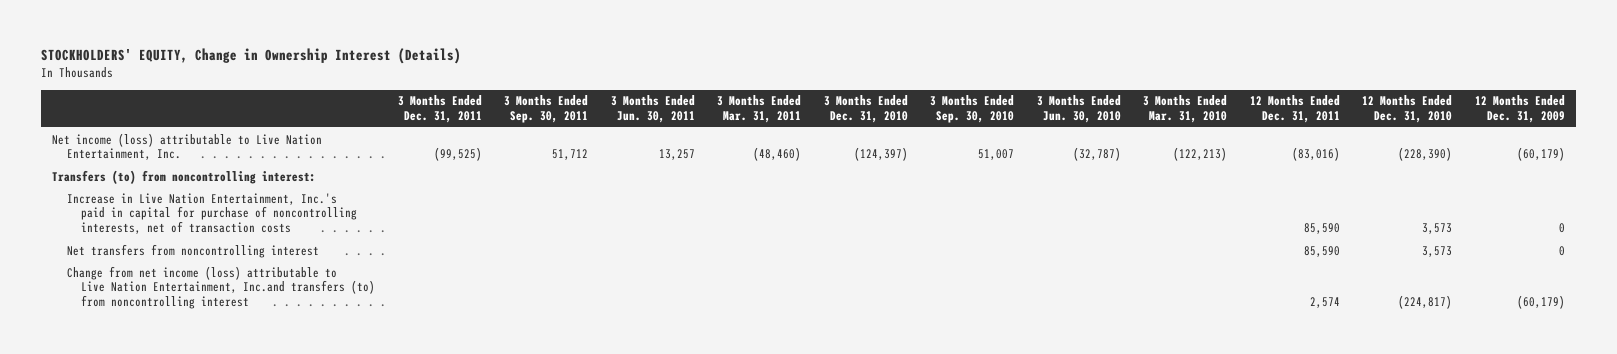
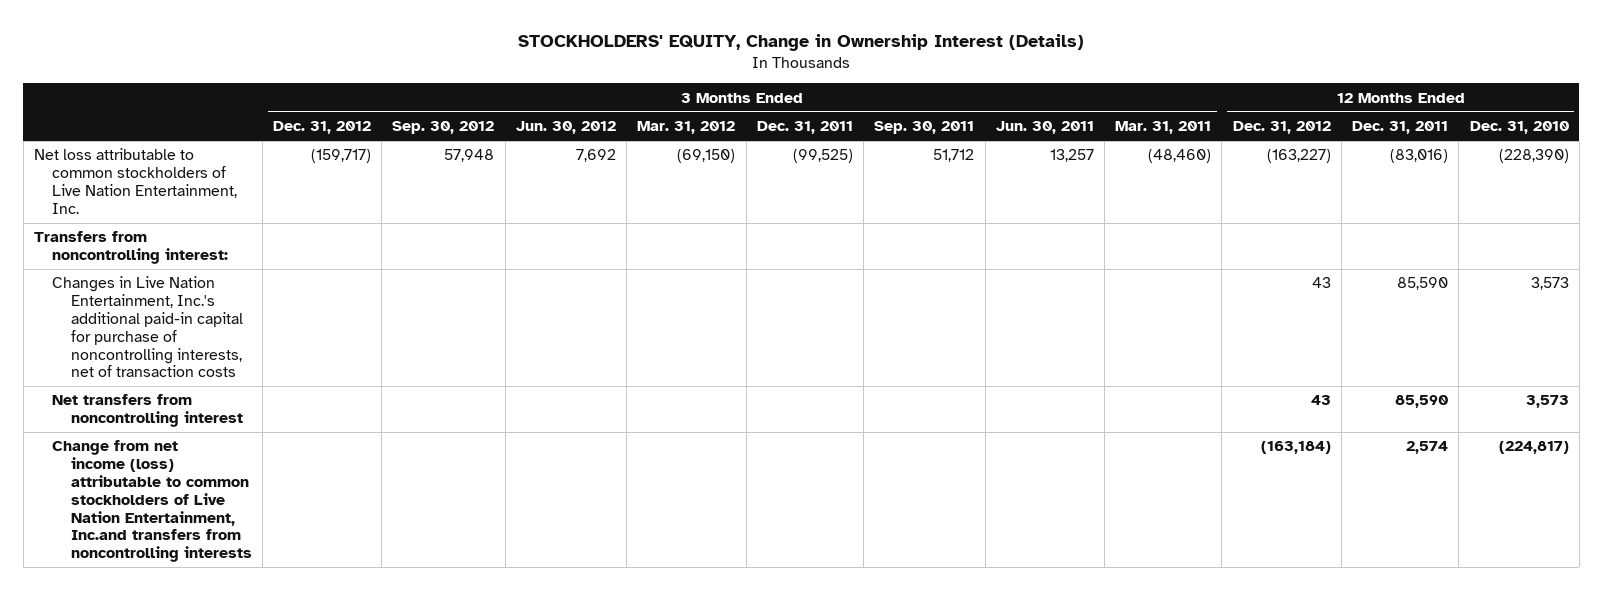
[823,95,908,123] 3 Months Ended Dec. 31, 2010 -> none
[930,95,1015,123] 3 Months Ended Sep. 30, 2010 -> none
[1036,95,1121,123] 3 Months Ended Jun. 30, 2010 -> none
[1143,95,1228,123] 3 Months Ended Mar. 31, 2010 -> none
[1474,95,1565,123] 12 Months Ended Dec. 31, 2009 -> none
none -> [272,121,371,135] Dec. 31, 2012
none -> [392,121,495,135] Sep. 30, 2012
none -> [515,121,616,135] Jun. 30, 2012
none -> [637,121,736,135] Mar. 31, 2012
none -> [1232,121,1331,135] Dec. 31, 2012
[52,132,323,161] Net income (loss) attributable to Live Nation Entertainment, Inc. -> [33,148,238,214] Net loss attributable to common stockholders of Live Nation Entertainment, Inc.
[52,169,317,184] Transfers (to) from noncontrolling interest: -> [33,231,229,265] Transfers from noncontrolling interest:
[66,192,358,235] Increase in Live Nation Entertainment, Inc.'s paid in capital for purchase of noncontrolling interests, net of transaction costs -> [52,276,243,378] Changes in Live Nation Entertainment, Inc.'s additional paid-in capital for purchase of noncontrolling interests, net of transaction costs
[66,265,376,310] Change from net income (loss) attributable to Live Nation Entertainment, Inc.and transfers (to) from noncontrolling interest -> [52,440,252,563] Change from net income (loss) attributable to common stockholders of Live Nation Entertainment, Inc.and transfers from noncontrolling interests

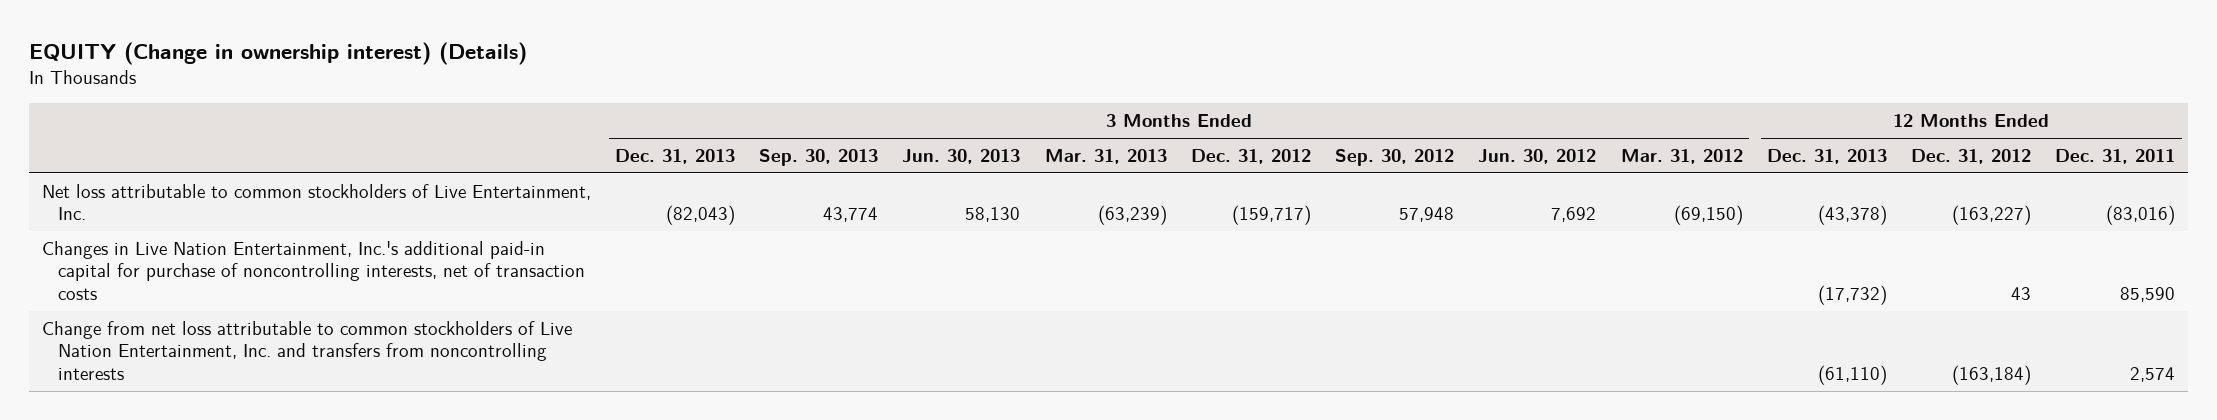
[518,34,1085,52] STOCKHOLDERS' EQUITY, Change in Ownership Interest (Details) -> [29,41,528,65] EQUITY (Change in ownership interest) (Details)
[756,121,853,135] Dec. 31, 2011 -> none
[874,121,975,135] Sep. 30, 2011 -> none
[995,121,1094,135] Jun. 30, 2011 -> none
[1115,121,1212,135] Mar. 31, 2011 -> none
[1469,121,1569,135] Dec. 31, 2010 -> none
none -> [614,149,735,165] Dec. 31, 2013
none -> [759,149,879,167] Sep. 30, 2013
none -> [902,149,1021,165] Jun. 30, 2013
none -> [1044,149,1167,165] Mar. 31, 2013
none -> [1766,149,1887,165] Dec. 31, 2013
[33,231,229,265] Transfers from noncontrolling interest: -> none
[33,148,238,214] Net loss attributable to common stockholders of Live Nation Entertainment, Inc. -> [41,184,591,221] Net loss attributable to common stockholders of Live Entertainment, Inc.
[52,394,243,428] Net transfers from noncontrolling interest -> none
[52,440,252,563] Change from net income (loss) attributable to common stockholders of Live Nation Entertainment, Inc.and transfers from noncontrolling interests -> [41,321,572,380] Change from net loss attributable to common stockholders of Live Nation Entertainment, Inc. and transfers from noncontrolling interests

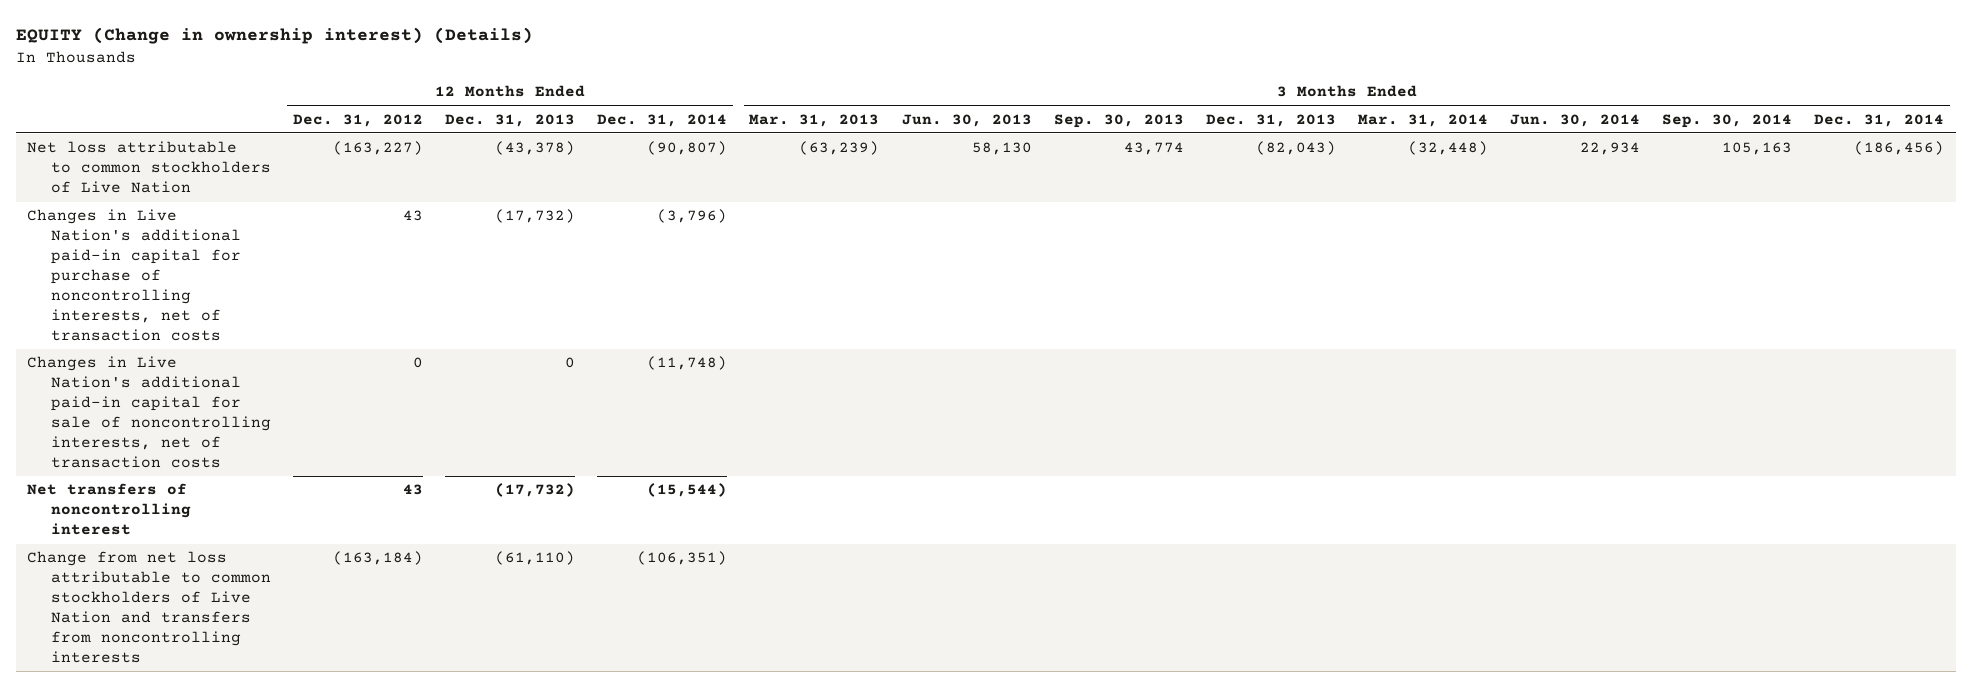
[1190,149,1311,165] Dec. 31, 2012 -> none
[1335,149,1455,167] Sep. 30, 2012 -> none
[1478,149,1597,165] Jun. 30, 2012 -> none
[1620,149,1743,165] Mar. 31, 2012 -> none
[2055,149,2176,165] Dec. 31, 2011 -> none
none -> [597,113,728,127] Dec. 31, 2014
none -> [1358,113,1489,127] Mar. 31, 2014
none -> [1510,113,1641,127] Jun. 30, 2014
none -> [1662,113,1793,128] Sep. 30, 2014
none -> [1814,113,1945,127] Dec. 31, 2014
[41,184,591,221] Net loss attributable to common stockholders of Live Entertainment, Inc. -> [27,141,271,194] Net loss attributable to common stockholders of Live Nation
[41,241,586,300] Changes in Live Nation Entertainment, Inc.'s additional paid-in capital for purchase of noncontrolling interests, net of transaction costs -> [27,209,241,342] Changes in Live Nation's additional paid-in capital for purchase of noncontrolling interests, net of transaction costs
none -> [27,356,271,469] Changes in Live Nation's additional paid-in capital for sale of noncontrolling interests, net of transaction costs
none -> [27,483,191,536] Net transfers of noncontrolling interest
[41,321,572,380] Change from net loss attributable to common stockholders of Live Nation Entertainment, Inc. and transfers from noncontrolling interests -> [27,551,271,664] Change from net loss attributable to common stockholders of Live Nation and transfers from noncontrolling interests

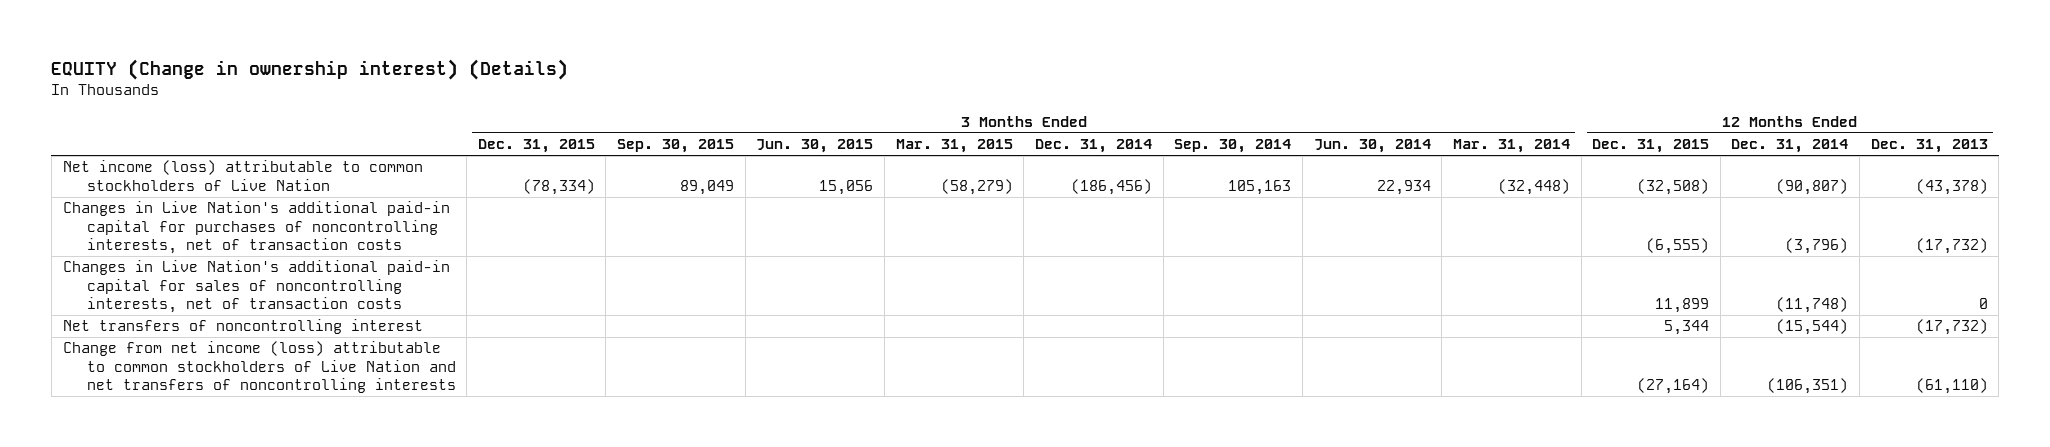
[292,113,423,127] Dec. 31, 2012 -> none
[749,113,880,127] Mar. 31, 2013 -> none
[901,113,1032,127] Jun. 30, 2013 -> none
[1053,113,1184,128] Sep. 30, 2013 -> none
[1205,113,1336,127] Dec. 31, 2013 -> none
none -> [477,139,595,154] Dec. 31, 2015
none -> [617,139,735,154] Sep. 30, 2015
none -> [756,139,874,154] Jun. 30, 2015
none -> [895,139,1013,154] Mar. 31, 2015
none -> [1592,139,1710,154] Dec. 31, 2015
[27,141,271,194] Net loss attributable to common stockholders of Live Nation -> [62,160,423,191] Net income (loss) attributable to common stockholders of Live Nation
[27,209,241,342] Changes in Live Nation's additional paid-in capital for purchase of noncontrolling interests, net of transaction costs -> [62,201,450,254] Changes in Live Nation's additional paid-in capital for purchases of noncontrolling interests, net of transaction costs
[27,356,271,469] Changes in Live Nation's additional paid-in capital for sale of noncontrolling interests, net of transaction costs -> [62,260,450,313] Changes in Live Nation's additional paid-in capital for sales of noncontrolling interests, net of transaction costs
[27,551,271,664] Change from net loss attributable to common stockholders of Live Nation and transfers from noncontrolling interests -> [62,341,456,393] Change from net income (loss) attributable to common stockholders of Live Nation and net transfers of noncontrolling interests

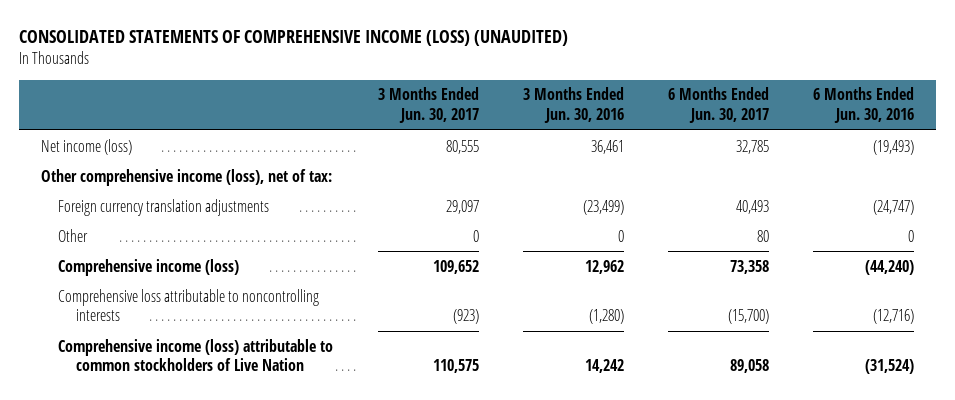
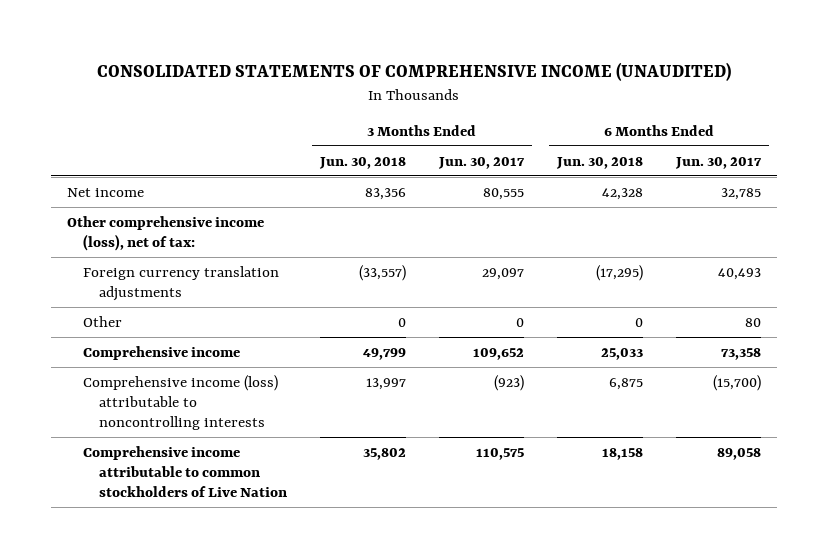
[19,30,569,47] CONSOLIDATED STATEMENTS OF COMPREHENSIVE INCOME (LOSS) (UNAUDITED) -> [96,61,731,81] CONSOLIDATED STATEMENTS OF COMPREHENSIVE INCOME (UNAUDITED)
[522,87,624,123] 3 Months Ended Jun. 30, 2016 -> none
[812,87,914,123] 6 Months Ended Jun. 30, 2016 -> none
none -> [319,156,407,169] Jun. 30, 2018
none -> [555,156,643,169] Jun. 30, 2018
[41,138,133,155] Net income (loss) -> [67,187,145,197] Net income
[58,258,240,276] Comprehensive income (loss) -> [83,345,241,360] Comprehensive income
[58,288,320,322] Comprehensive loss attributable to noncontrolling interests -> [83,374,279,431] Comprehensive income (loss) attributable to noncontrolling interests
[58,338,334,372] Comprehensive income (loss) attributable to common stockholders of Live Nation -> [83,445,288,498] Comprehensive income attributable to common stockholders of Live Nation

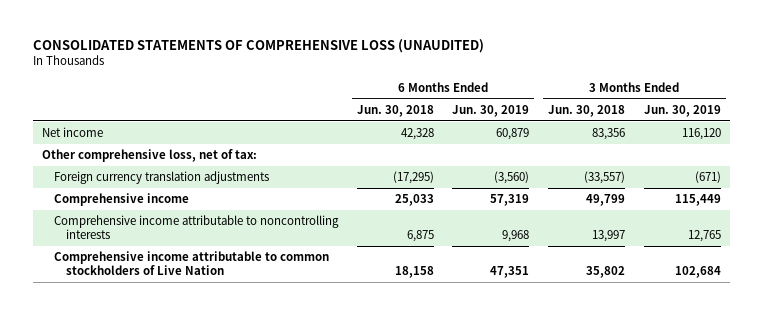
[96,61,731,81] CONSOLIDATED STATEMENTS OF COMPREHENSIVE INCOME (UNAUDITED) -> [32,39,484,54] CONSOLIDATED STATEMENTS OF COMPREHENSIVE LOSS (UNAUDITED)
[437,156,525,169] Jun. 30, 2017 -> none
[674,156,762,169] Jun. 30, 2017 -> none
none -> [452,104,530,117] Jun. 30, 2019
none -> [643,104,721,117] Jun. 30, 2019
[67,215,265,251] Other comprehensive income (loss), net of tax: -> [41,149,257,163] Other comprehensive loss, net of tax:
[83,315,123,327] Other -> none
[83,374,279,431] Comprehensive income (loss) attributable to noncontrolling interests -> [53,215,339,239] Comprehensive income attributable to noncontrolling interests

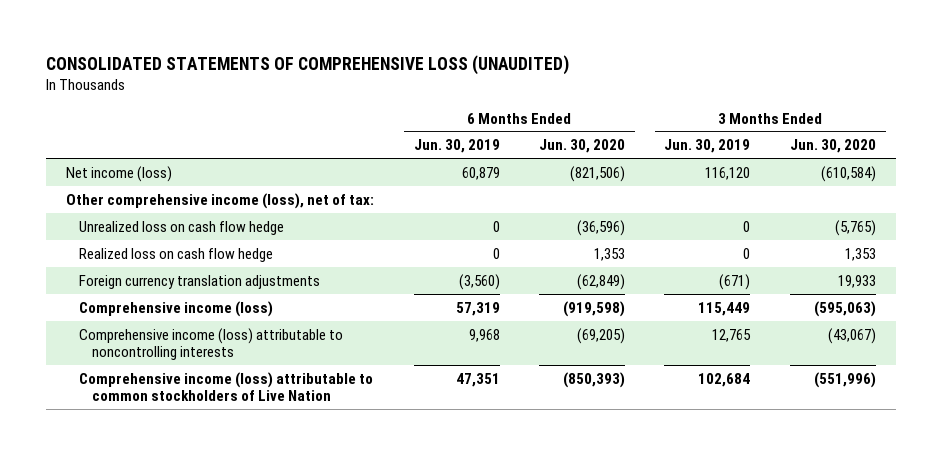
[356,104,434,117] Jun. 30, 2018 -> none
[548,104,626,117] Jun. 30, 2018 -> none
none -> [539,139,626,154] Jun. 30, 2020
none -> [789,139,876,154] Jun. 30, 2020
[41,127,103,138] Net income -> [66,165,173,182] Net income (loss)
[41,149,257,163] Other comprehensive loss, net of tax: -> [66,192,375,209] Other comprehensive income (loss), net of tax:
none -> [79,220,285,235] Unrealized loss on cash flow hedge
none -> [79,247,274,262] Realized loss on cash flow hedge
[53,193,189,207] Comprehensive income -> [79,300,274,317] Comprehensive income (loss)
[53,215,339,239] Comprehensive income attributable to noncontrolling interests -> [79,327,344,361] Comprehensive income (loss) attributable to noncontrolling interests
[53,251,329,275] Comprehensive income attributable to common stockholders of Live Nation -> [79,371,374,402] Comprehensive income (loss) attributable to common stockholders of Live Nation

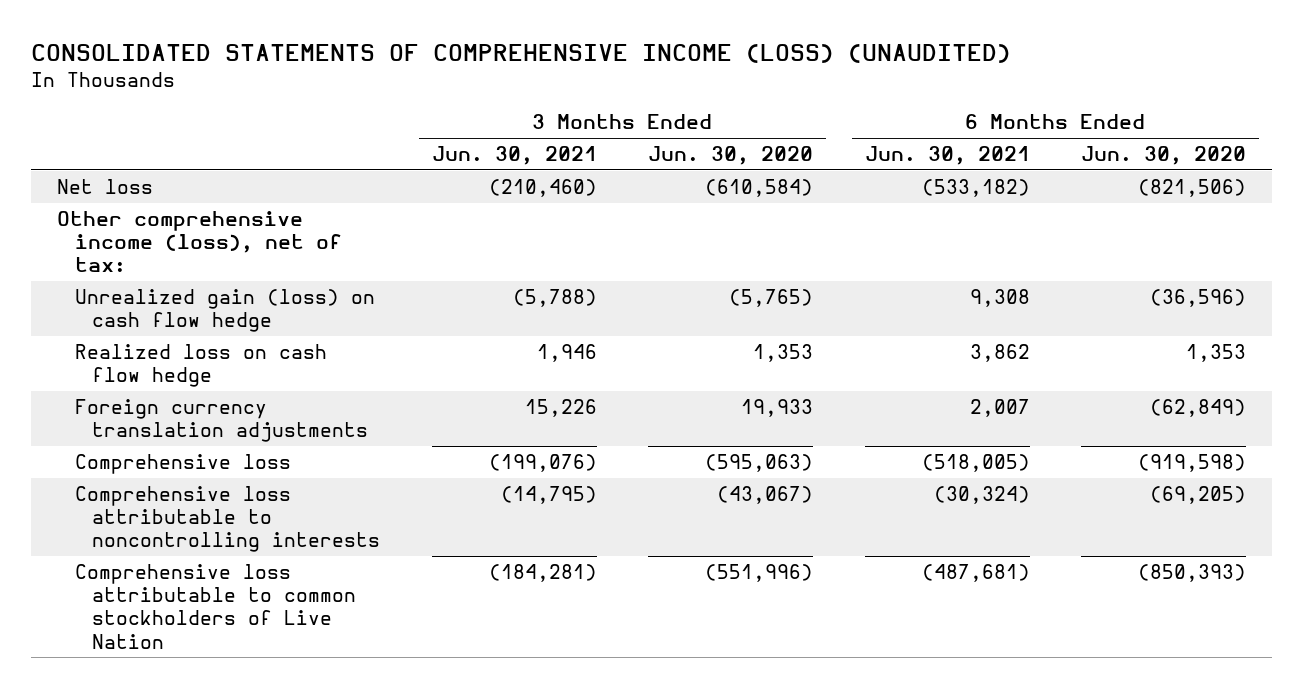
[46,54,570,75] CONSOLIDATED STATEMENTS OF COMPREHENSIVE LOSS (UNAUDITED) -> [31,44,1012,64] CONSOLIDATED STATEMENTS OF COMPREHENSIVE INCOME (LOSS) (UNAUDITED)
[413,139,500,154] Jun. 30, 2019 -> none
[664,139,751,154] Jun. 30, 2019 -> none
none -> [431,146,597,166] Jun. 30, 2021
none -> [864,146,1030,166] Jun. 30, 2021
[66,165,173,182] Net income (loss) -> [57,179,154,195] Net loss
[79,220,285,235] Unrealized loss on cash flow hedge -> [74,289,375,333] Unrealized gain (loss) on cash flow hedge
[79,300,274,317] Comprehensive income (loss) -> [74,454,291,475] Comprehensive loss
[79,327,344,361] Comprehensive income (loss) attributable to noncontrolling interests -> [74,486,381,553] Comprehensive loss attributable to noncontrolling interests
[79,371,374,402] Comprehensive income (loss) attributable to common stockholders of Live Nation -> [74,564,357,649] Comprehensive loss attributable to common stockholders of Live Nation

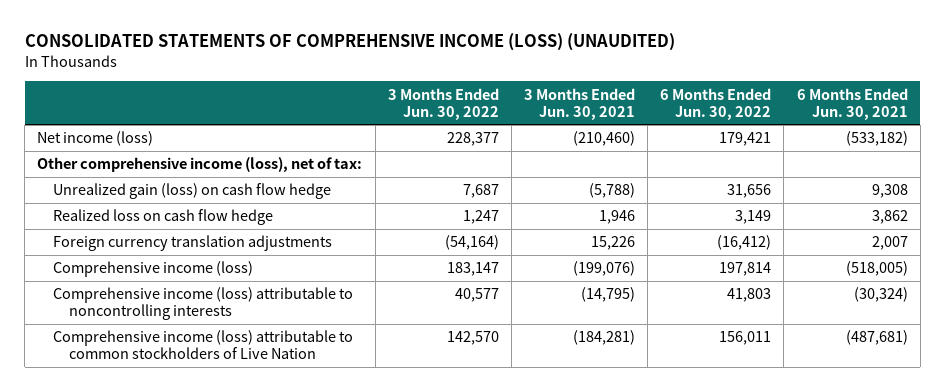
[648,146,814,166] Jun. 30, 2020 -> none
[1081,146,1247,166] Jun. 30, 2020 -> none
none -> [387,87,499,120] 3 Months Ended Jun. 30, 2022
none -> [660,87,772,120] 6 Months Ended Jun. 30, 2022
[57,179,154,195] Net loss -> [37,131,154,147] Net income (loss)
[74,454,291,475] Comprehensive loss -> [53,261,254,278] Comprehensive income (loss)
[74,486,381,553] Comprehensive loss attributable to noncontrolling interests -> [53,287,354,321] Comprehensive income (loss) attributable to noncontrolling interests
[74,564,357,649] Comprehensive loss attributable to common stockholders of Live Nation -> [53,330,354,360] Comprehensive income (loss) attributable to common stockholders of Live Nation

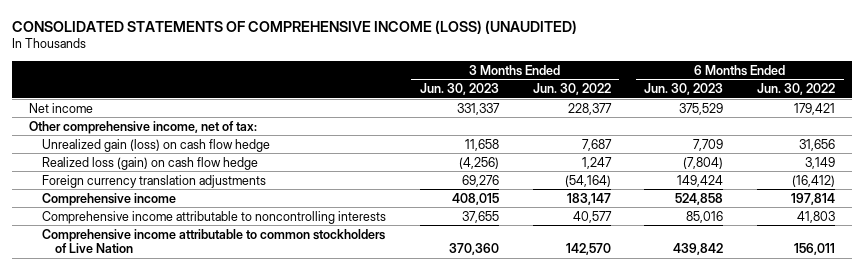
[524,87,636,120] 3 Months Ended Jun. 30, 2021 -> none
[796,87,908,120] 6 Months Ended Jun. 30, 2021 -> none
none -> [419,83,499,96] Jun. 30, 2023
none -> [644,83,724,96] Jun. 30, 2023
[37,131,154,147] Net income (loss) -> [29,102,94,113] Net income
[37,157,363,173] Other comprehensive income (loss), net of tax: -> [29,120,258,134] Other comprehensive income, net of tax:
[53,209,274,226] Realized loss on cash flow hedge -> [41,156,258,170] Realized loss (gain) on cash flow hedge
[53,261,254,278] Comprehensive income (loss) -> [41,192,176,206] Comprehensive income
[53,287,354,321] Comprehensive income (loss) attributable to noncontrolling interests -> [41,210,386,224] Comprehensive income attributable to noncontrolling interests
[53,330,354,360] Comprehensive income (loss) attributable to common stockholders of Live Nation -> [41,228,385,254] Comprehensive income attributable to common stockholders of Live Nation

